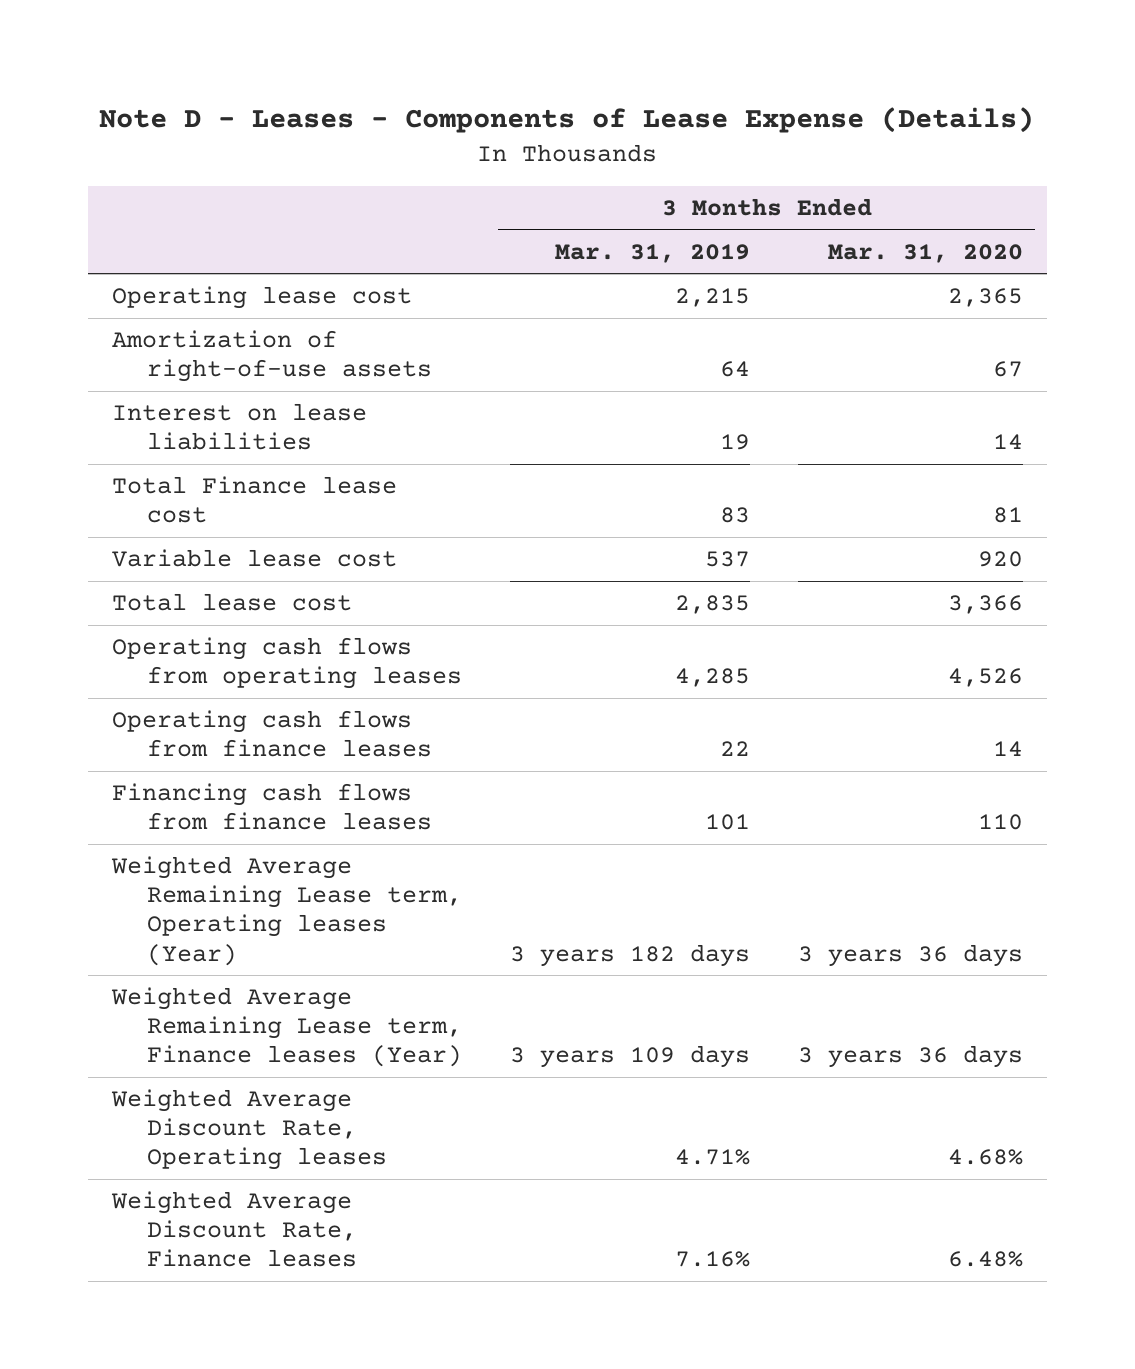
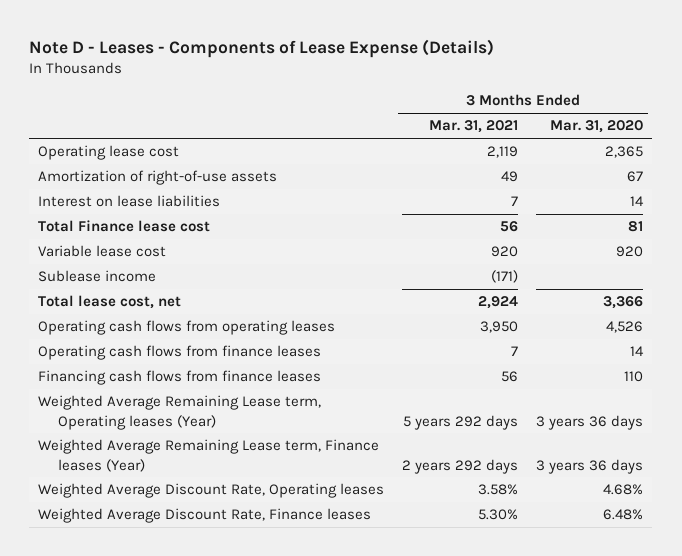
[555,243,751,263] Mar. 31, 2019 -> none
none -> [429,120,519,134] Mar. 31, 2021
none -> [38,270,157,283] Sublease income
[111,593,352,612] Total lease cost -> [38,295,182,310] Total lease cost, net

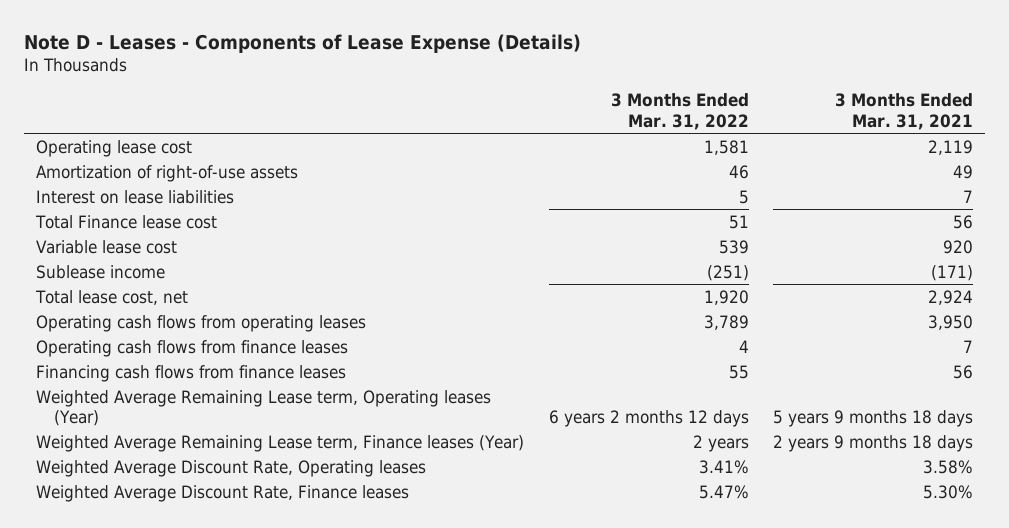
[550,120,644,134] Mar. 31, 2020 -> none
none -> [610,93,749,130] 3 Months Ended Mar. 31, 2022
[403,414,519,430] 5 years 292 days -> [773,409,974,427] 5 years 9 months 18 days
[402,458,519,474] 2 years 292 days -> [773,434,974,452] 2 years 9 months 18 days

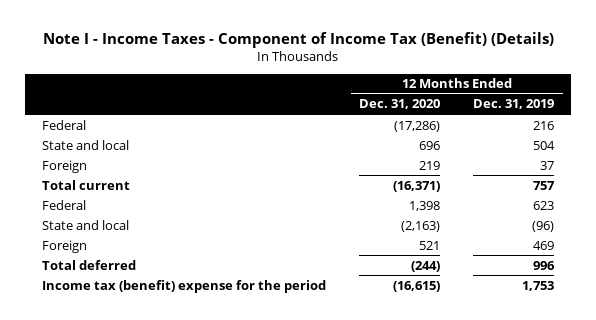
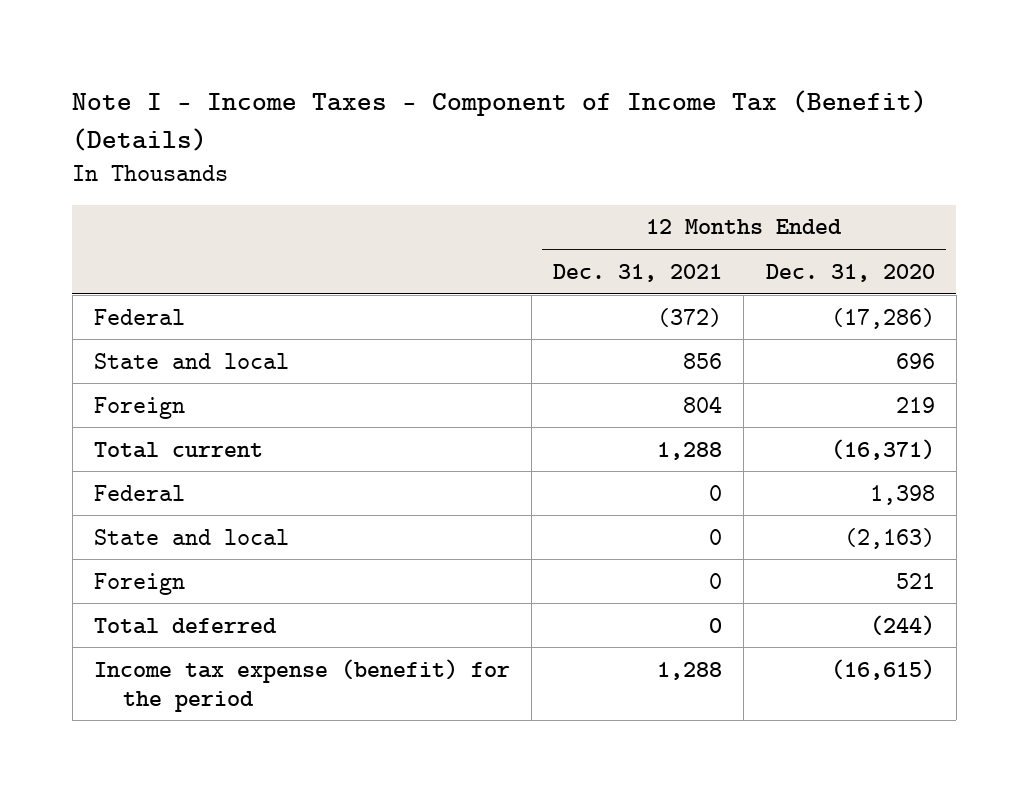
[473,99,555,110] Dec. 31, 2019 -> none
none -> [553,263,723,282] Dec. 31, 2021
[41,279,326,293] Income tax (benefit) expense for the period -> [93,658,510,712] Income tax expense (benefit) for the period

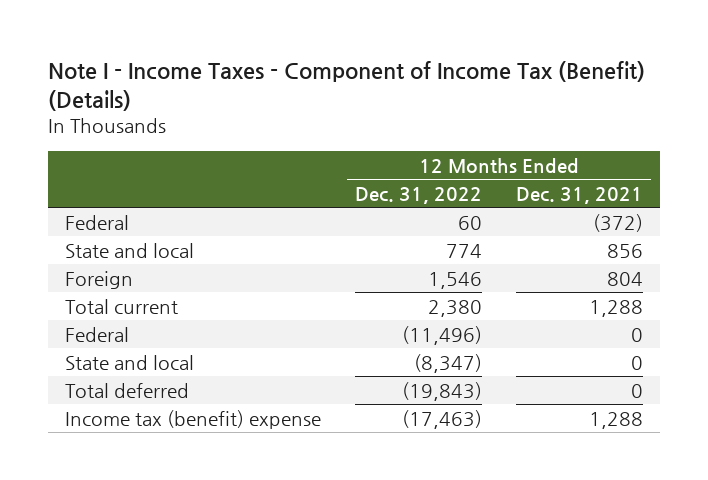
[765,263,935,282] Dec. 31, 2020 -> none
none -> [355,186,483,204] Dec. 31, 2022
[93,572,185,595] Foreign -> none
[93,658,510,712] Income tax expense (benefit) for the period -> [65,409,322,429] Income tax (benefit) expense

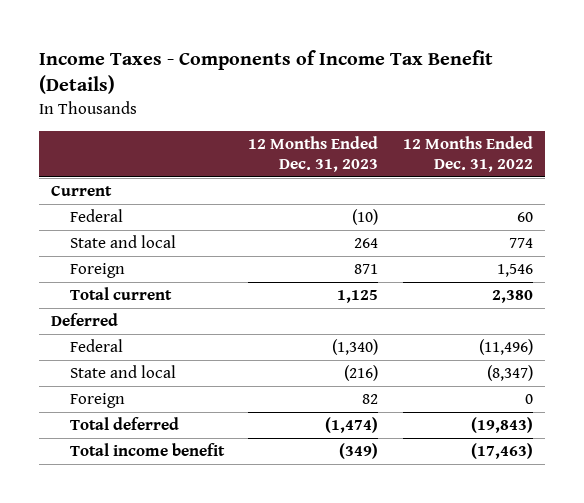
[48,60,646,111] Note I - Income Taxes - Component of Income Tax (Benefit) (Details) -> [38,49,493,95] Income Taxes - Components of Income Tax Benefit (Details)
[515,186,643,204] Dec. 31, 2021 -> none
none -> [248,135,379,173] 12 Months Ended Dec. 31, 2023
none -> [50,185,112,197] Current
none -> [50,313,118,327] Deferred
none -> [69,393,125,409] Foreign
[65,409,322,429] Income tax (benefit) expense -> [69,443,225,457] Total income benefit

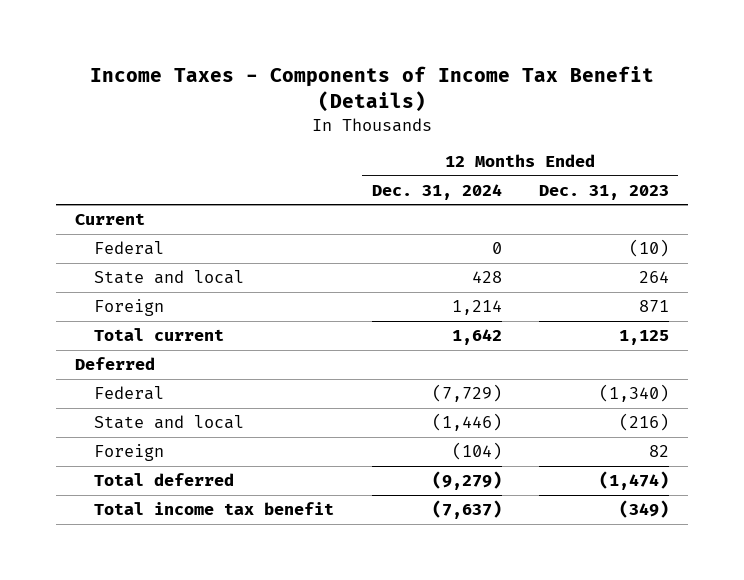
[402,135,533,173] 12 Months Ended Dec. 31, 2022 -> none
none -> [371,183,502,200] Dec. 31, 2024
[69,443,225,457] Total income benefit -> [94,502,335,516] Total income tax benefit

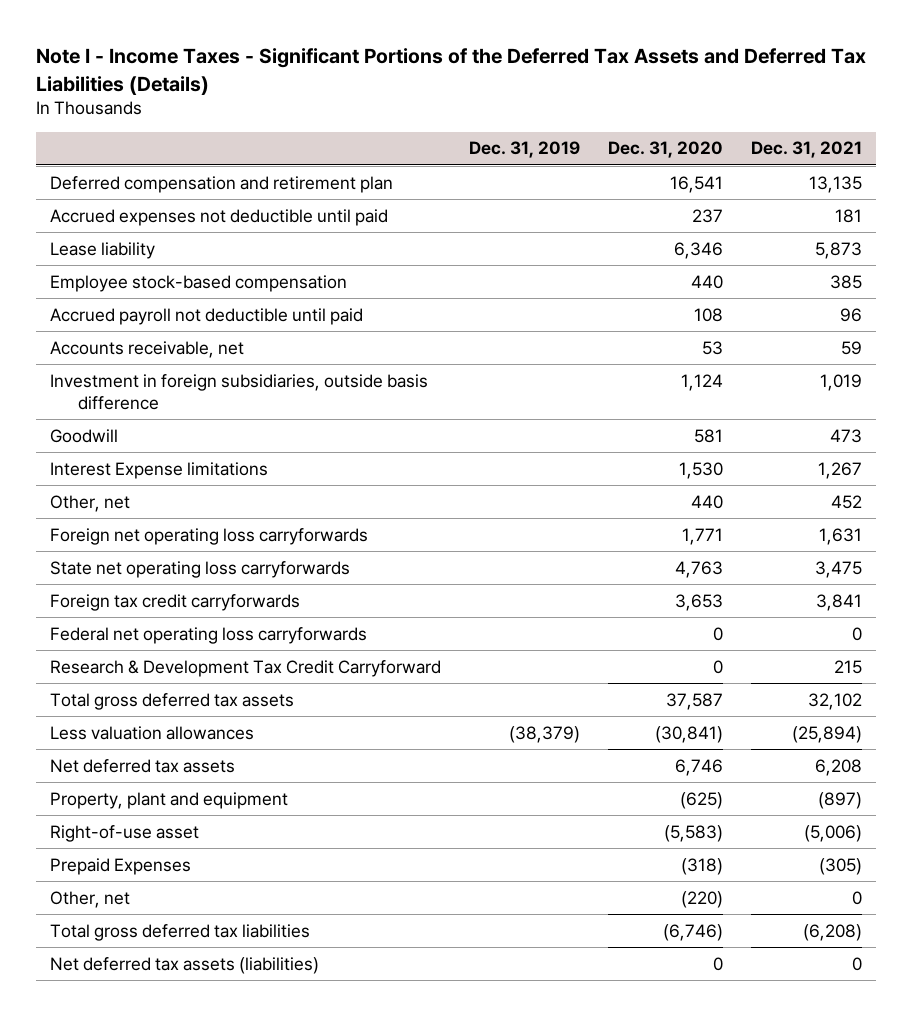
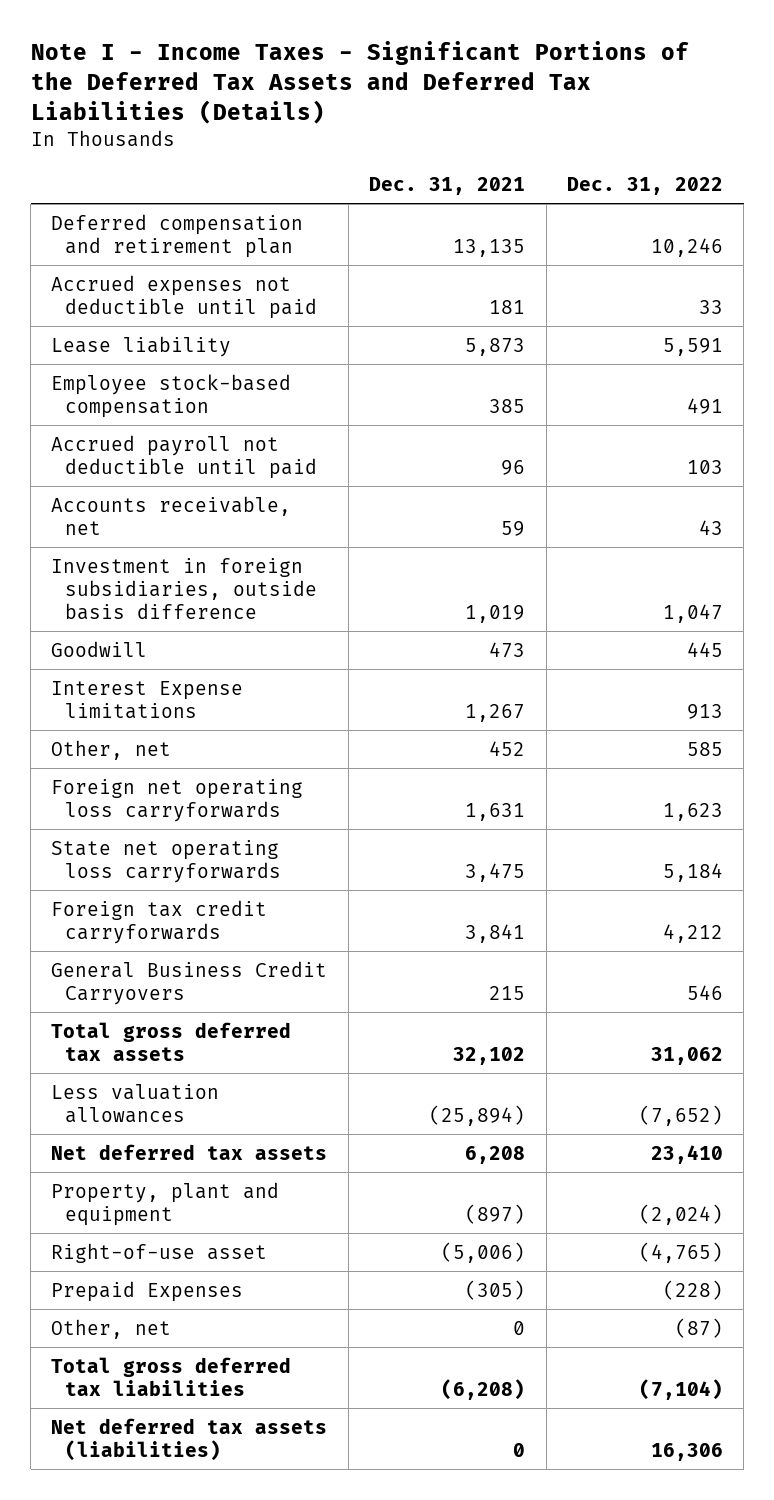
[469,141,581,159] Dec. 31, 2019 -> none
[608,141,724,159] Dec. 31, 2020 -> none
none -> [566,176,723,195] Dec. 31, 2022
[50,626,368,644] Federal net operating loss carryforwards -> none
[50,659,442,677] Research & Development Tax Credit Carryforward -> [51,960,328,1005] General Business Credit Carryovers

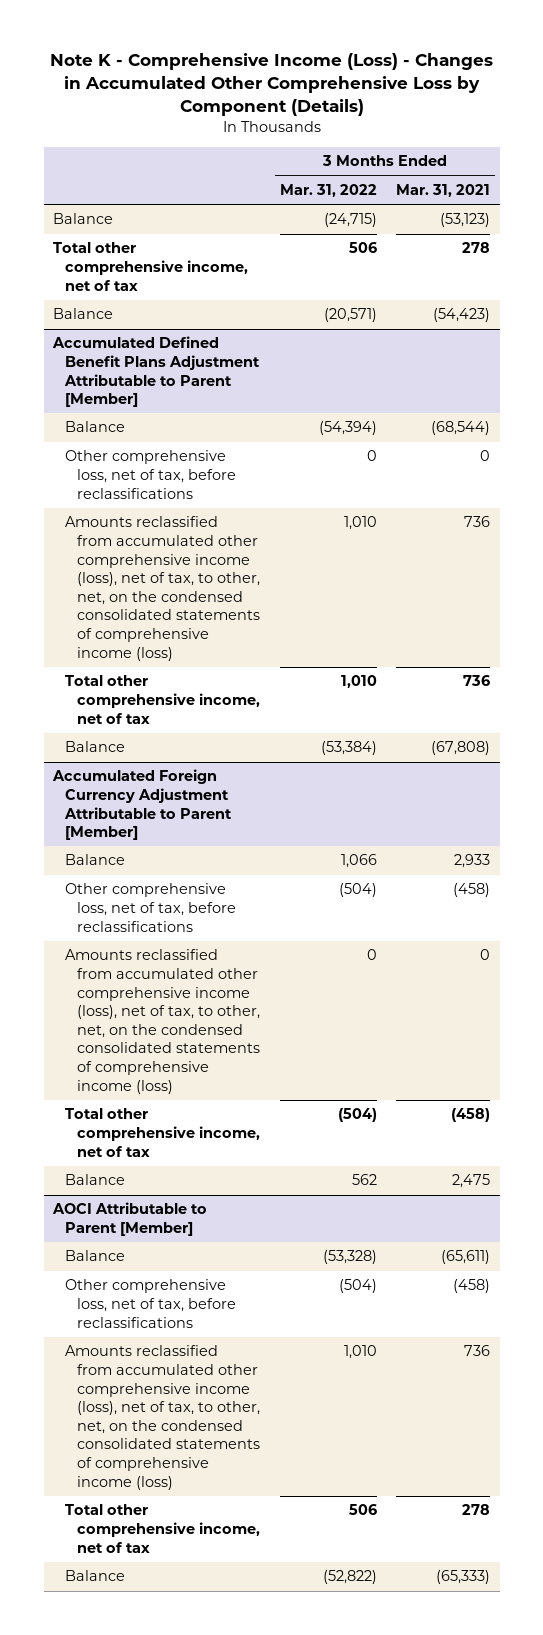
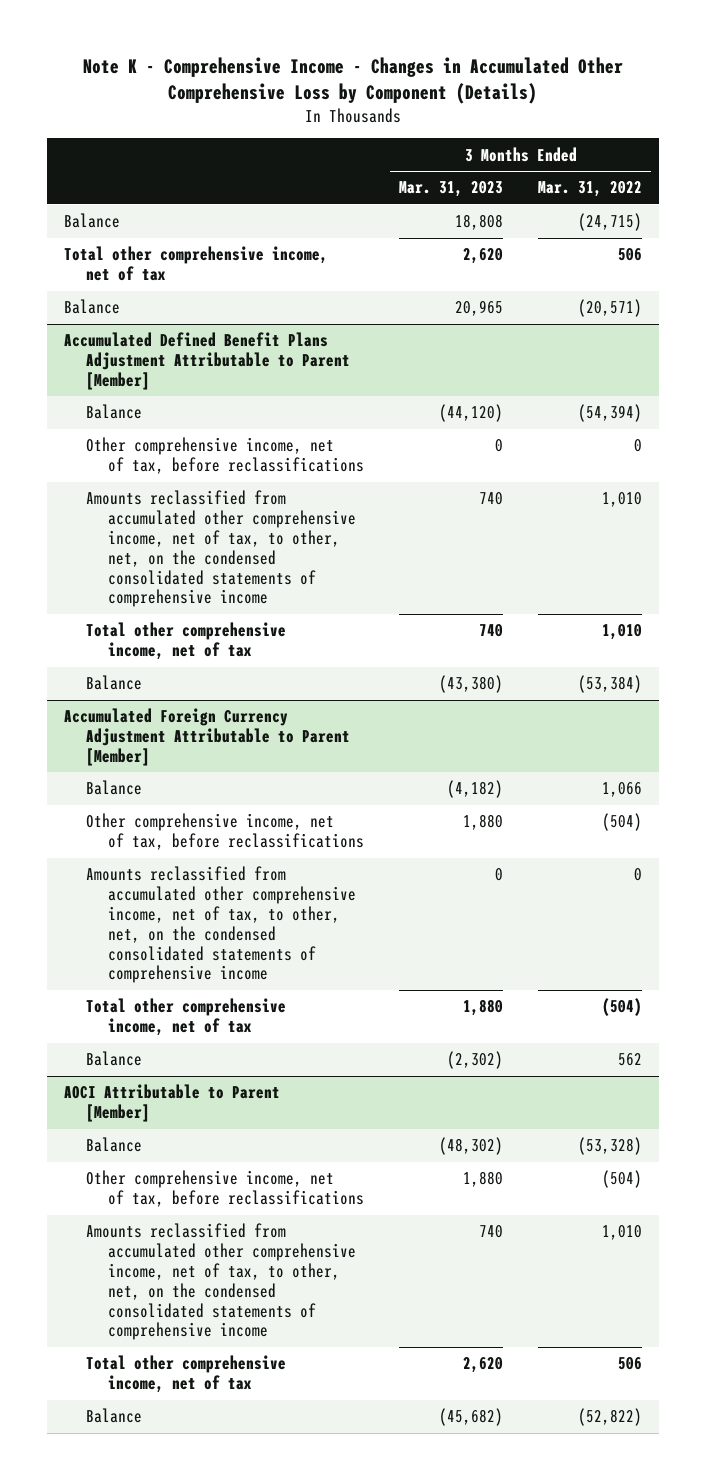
[49,53,493,117] Note K - Comprehensive Income (Loss) - Changes in Accumulated Other Comprehensive Loss by Component (Details) -> [83,56,624,104] Note K - Comprehensive Income - Changes in Accumulated Other Comprehensive Loss by Component (Details)
[395,183,490,197] Mar. 31, 2021 -> none
none -> [399,181,504,198] Mar. 31, 2023
[65,450,237,499] Other comprehensive loss, net of tax, before reclassifications -> [86,437,365,475] Other comprehensive income, net of tax, before reclassifications
[65,516,261,661] Amounts reclassified from accumulated other comprehensive income (loss), net of tax, to other, net, on the condensed consolidated statements of comprehensive income (loss) -> [86,490,357,608] Amounts reclassified from accumulated other comprehensive income, net of tax, to other, net, on the condensed consolidated statements of comprehensive income
[65,883,237,932] Other comprehensive loss, net of tax, before reclassifications -> [86,813,365,851] Other comprehensive income, net of tax, before reclassifications
[65,949,261,1094] Amounts reclassified from accumulated other comprehensive income (loss), net of tax, to other, net, on the condensed consolidated statements of comprehensive income (loss) -> [86,866,357,984] Amounts reclassified from accumulated other comprehensive income, net of tax, to other, net, on the condensed consolidated statements of comprehensive income
[65,1279,237,1328] Other comprehensive loss, net of tax, before reclassifications -> [86,1170,365,1208] Other comprehensive income, net of tax, before reclassifications
[65,1345,261,1490] Amounts reclassified from accumulated other comprehensive income (loss), net of tax, to other, net, on the condensed consolidated statements of comprehensive income (loss) -> [86,1223,357,1341] Amounts reclassified from accumulated other comprehensive income, net of tax, to other, net, on the condensed consolidated statements of comprehensive income

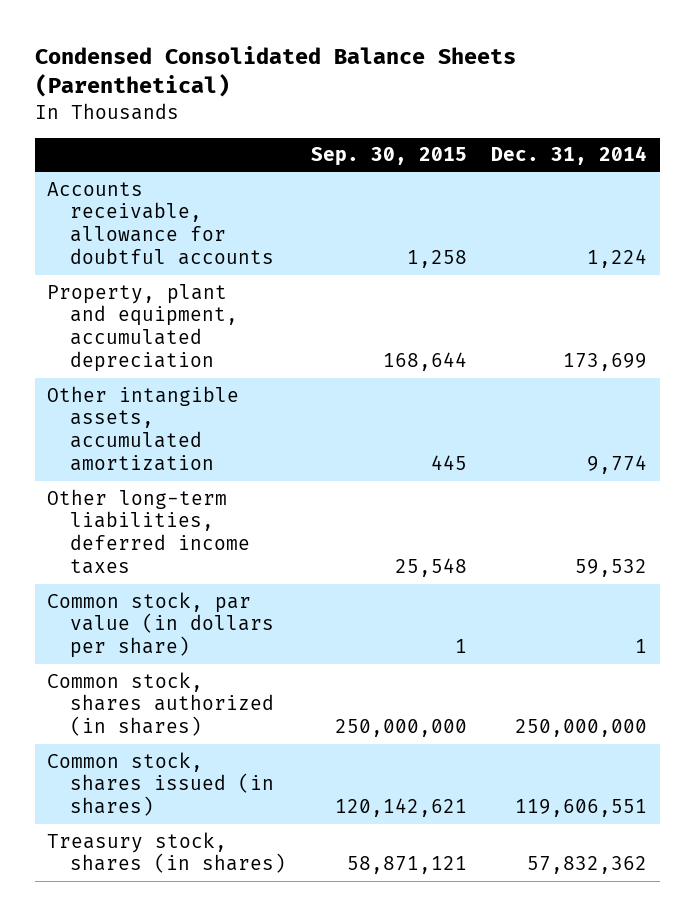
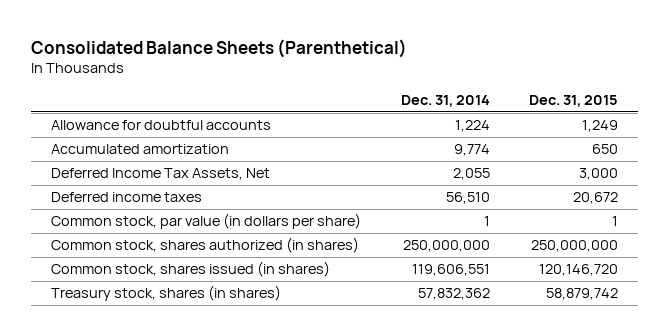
[34,45,516,98] Condensed Consolidated Balance Sheets (Parenthetical) -> [30,38,407,58] Consolidated Balance Sheets (Parenthetical)
[310,147,467,167] Sep. 30, 2015 -> none
none -> [529,95,619,108] Dec. 31, 2015
[46,283,239,373] Property, plant and equipment, accumulated depreciation -> none
[46,181,275,266] Accounts receivable, allowance for doubtful accounts -> [50,120,271,131] Allowance for doubtful accounts
[46,385,239,472] Other intangible assets, accumulated amortization -> [50,144,229,155] Accumulated amortization
none -> [50,168,270,181] Deferred Income Tax Assets, Net
[46,488,251,575] Other long-term liabilities, deferred income taxes -> [50,192,202,203] Deferred income taxes
[575,559,648,578] 59,532 -> [445,192,490,205] 56,510

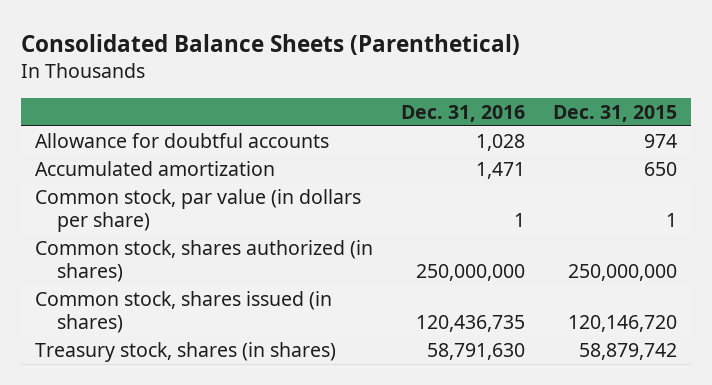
[400,95,490,108] Dec. 31, 2014 -> none
none -> [400,104,525,122] Dec. 31, 2016
[582,120,619,133] 1,249 -> [643,134,677,149] 974
[50,168,270,181] Deferred Income Tax Assets, Net -> none
[50,192,202,203] Deferred income taxes -> none

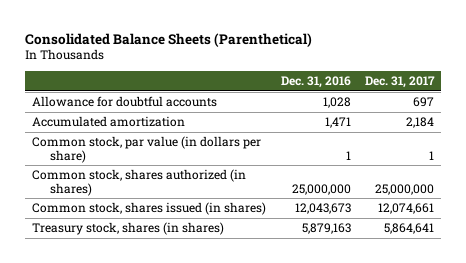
[552,104,677,122] Dec. 31, 2015 -> none
none -> [364,76,435,89] Dec. 31, 2017
[415,263,525,281] 250,000,000 -> [291,183,351,195] 25,000,000
[415,314,525,332] 120,436,735 -> [294,203,351,215] 12,043,673
[426,343,525,361] 58,791,630 -> [301,223,351,235] 5,879,163

